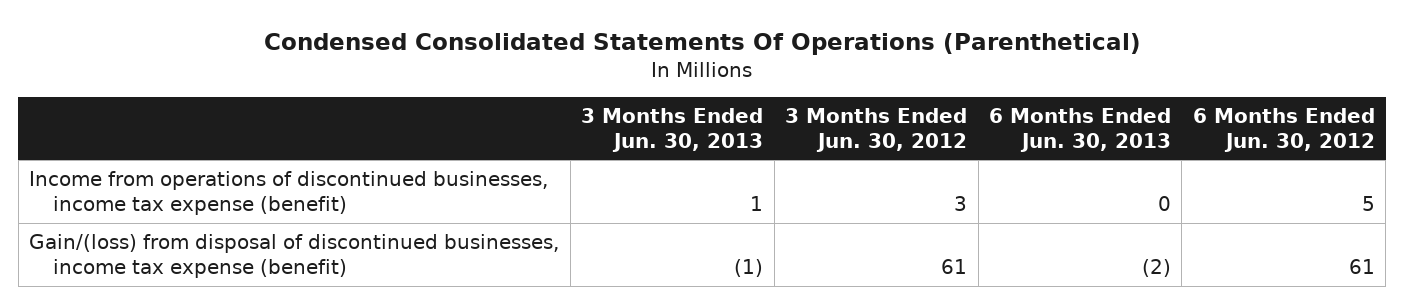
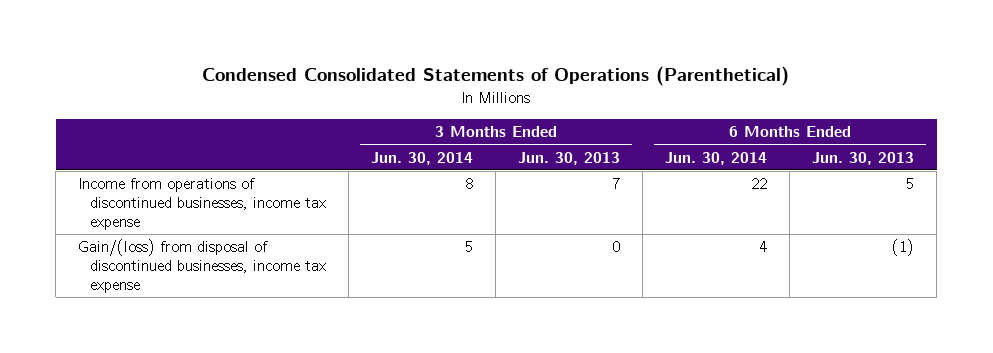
[264,32,1142,55] Condensed Consolidated Statements Of Operations (Parenthetical) -> [202,65,790,86] Condensed Consolidated Statements of Operations (Parenthetical)
[785,108,968,152] 3 Months Ended Jun. 30, 2012 -> none
[1192,108,1375,152] 6 Months Ended Jun. 30, 2012 -> none
none -> [371,151,474,165] Jun. 30, 2014
none -> [665,151,768,165] Jun. 30, 2014
[29,171,549,216] Income from operations of discontinued businesses, income tax expense (benefit) -> [78,178,327,230] Income from operations of discontinued businesses, income tax expense
[750,196,764,212] 1 -> [612,178,621,190] 7
[1158,196,1172,212] 0 -> [906,178,915,190] 5
[29,234,560,279] Gain/(loss) from disposal of discontinued businesses, income tax expense (benefit) -> [78,239,327,293] Gain/(loss) from disposal of discontinued businesses, income tax expense
[734,259,764,278] (1) -> [612,241,621,253] 0
[1142,259,1172,278] (2) -> [892,239,915,257] (1)

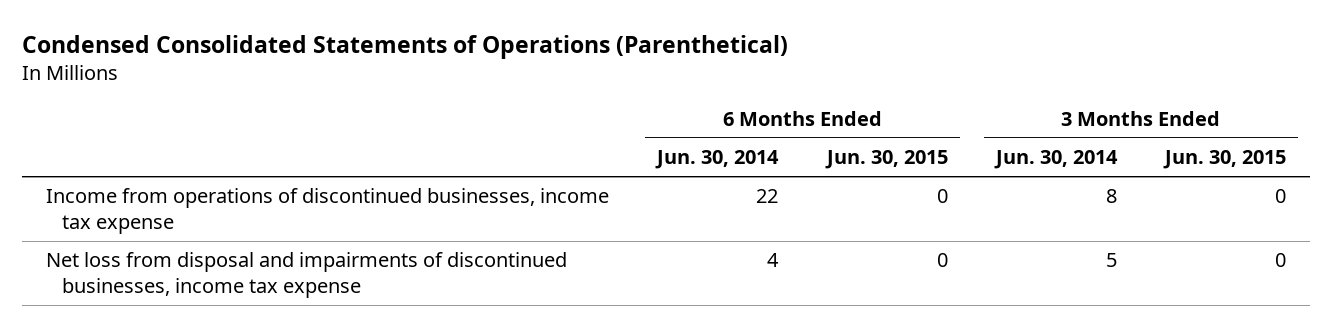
[518,151,621,165] Jun. 30, 2013 -> none
[812,151,915,165] Jun. 30, 2013 -> none
none -> [824,150,948,170] Jun. 30, 2015
none -> [1163,150,1287,170] Jun. 30, 2015
[78,239,327,293] Gain/(loss) from disposal of discontinued businesses, income tax expense -> [46,252,568,298] Net loss from disposal and impairments of discontinued businesses, income tax expense

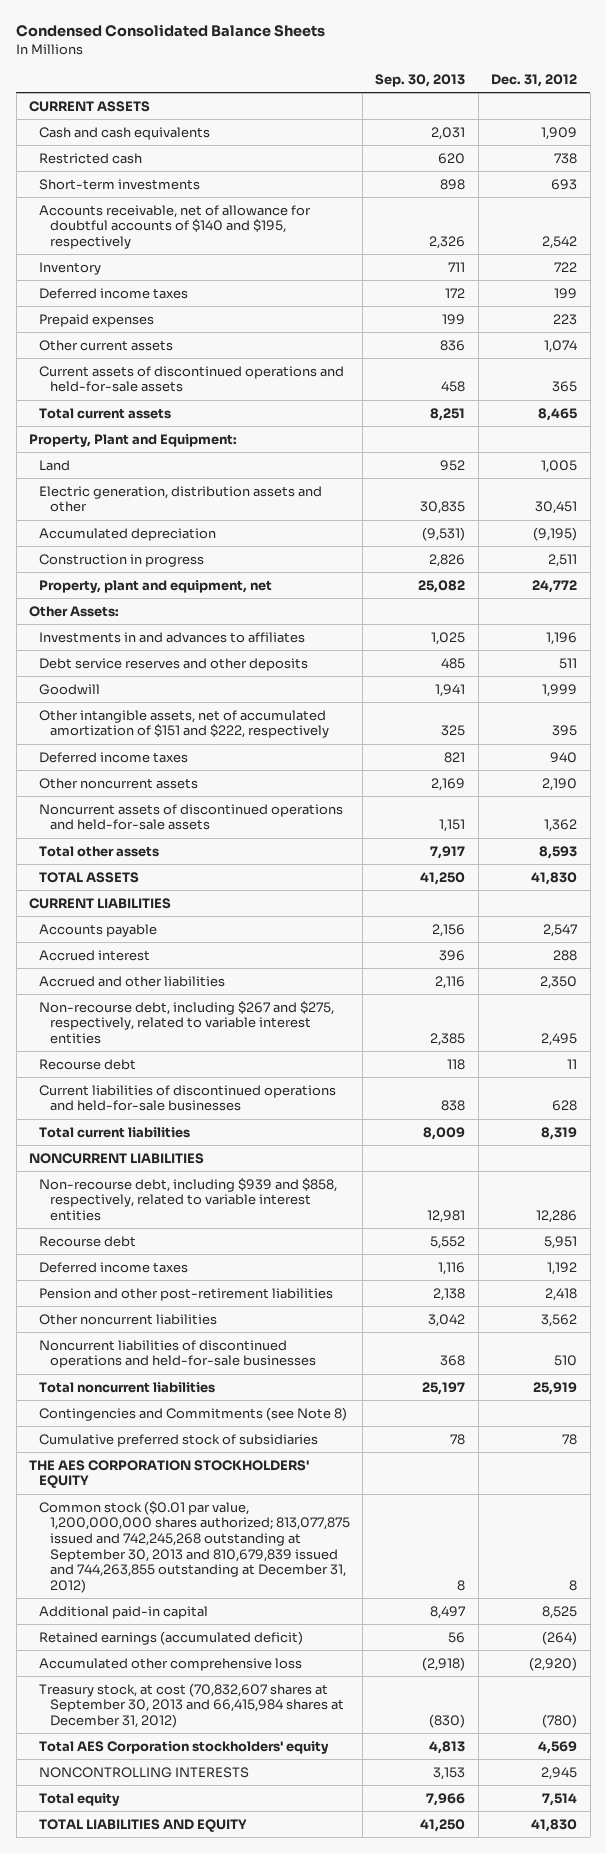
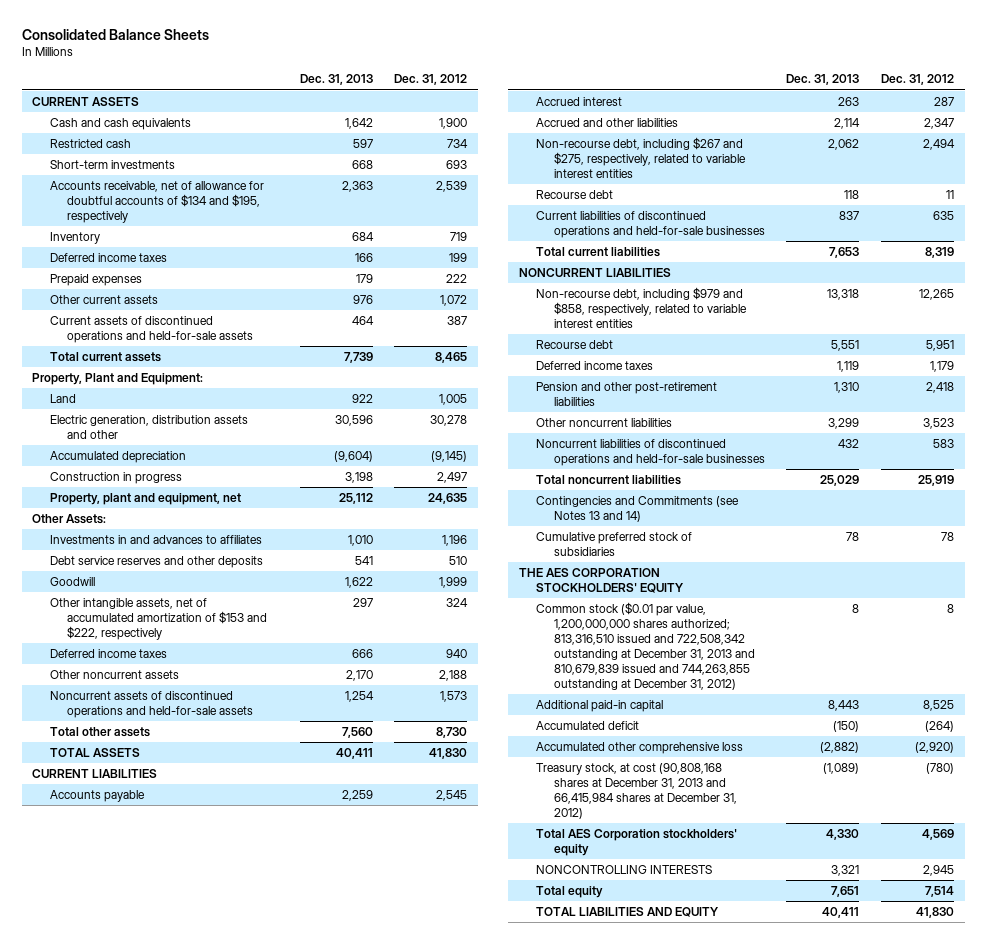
[16,24,326,38] Condensed Consolidated Balance Sheets -> [21,29,209,41] Consolidated Balance Sheets
[375,73,466,87] Sep. 30, 2013 -> none
none -> [299,74,373,86] Dec. 31, 2013
[541,126,578,140] 1,909 -> [439,117,468,129] 1,900
[554,152,578,164] 738 -> [447,138,469,148] 734
[39,204,312,249] Accounts receivable, net of allowance for doubtful accounts of $140 and $195, respectively -> [49,180,264,224] Accounts receivable, net of allowance for doubtful accounts of $134 and $195, respectively
[542,235,578,249] 2,542 -> [436,180,468,192] 2,539
[554,261,578,272] 722 -> [450,231,468,241] 719
[553,313,578,325] 223 -> [446,273,468,283] 222
[544,339,578,353] 1,074 -> [440,294,468,306] 1,072
[552,381,578,393] 365 -> [447,315,468,325] 387
[535,501,578,515] 30,451 -> [430,414,468,426] 30,278
[533,526,578,541] (9,195) -> [431,450,468,462] (9,145)
[548,553,578,567] 2,511 -> [437,471,468,483] 2,497
[532,579,578,593] 24,772 -> [428,492,468,504] 24,635
[559,657,578,669] 511 -> [449,555,468,565] 510
[39,709,329,739] Other intangible assets, net of accumulated amortization of $151 and $222, respectively -> [49,597,267,641] Other intangible assets, net of accumulated amortization of $153 and $222, respectively
[552,725,578,737] 395 -> [446,597,469,607] 324
[542,777,578,791] 2,190 -> [439,669,468,681] 2,188
[544,819,578,833] 1,362 -> [440,690,468,702] 1,573
[539,845,578,859] 8,593 -> [436,726,468,738] 8,730
[543,923,578,937] 2,547 -> [436,789,468,801] 2,545
[553,949,578,961] 288 -> [934,96,955,106] 287
[540,975,578,989] 2,350 -> [924,117,955,129] 2,347
[541,1032,578,1046] 2,495 -> [923,138,956,150] 2,494
[552,1100,578,1112] 628 -> [933,210,955,220] 635
[39,1177,338,1221] Non-recourse debt, including $939 and $858, respectively, related to variable interest entities -> [536,286,747,329] Non-recourse debt, including $979 and $858, respectively, related to variable interest entities
[536,1209,578,1223] 12,286 -> [919,288,955,300] 12,265
[547,1261,578,1275] 1,192 -> [930,360,955,372] 1,179
[541,1313,578,1327] 3,562 -> [923,417,955,429] 3,523
[554,1355,578,1367] 510 -> [933,438,955,448] 583
[39,1406,348,1421] Contingencies and Commitments (see Note 8) -> [536,495,740,522] Contingencies and Commitments (see Notes 13 and 14)
[39,1500,350,1593] Common stock ($0.01 par value, 1,200,000,000 shares authorized; 813,077,875 issued and 742,245,268 outstanding at September 30, 2013 and 810,679,839 issued and 744,263,855 outstanding at December 31, 2012) -> [536,601,755,691] Common stock ($0.01 par value, 1,200,000,000 shares authorized; 813,316,510 issued and 722,508,342 outstanding at December 31, 2013 and 810,679,839 issued and 744,263,855 outstanding at December 31, 2012)
[39,1630,304,1645] Retained earnings (accumulated deficit) -> [536,720,640,730] Accumulated deficit
[39,1682,344,1728] Treasury stock, at cost (70,832,607 shares at September 30, 2013 and 66,415,984 shares at December 31, 2012) -> [536,762,737,820] Treasury stock, at cost (90,808,168 shares at December 31, 2013 and 66,415,984 shares at December 31, 2012)

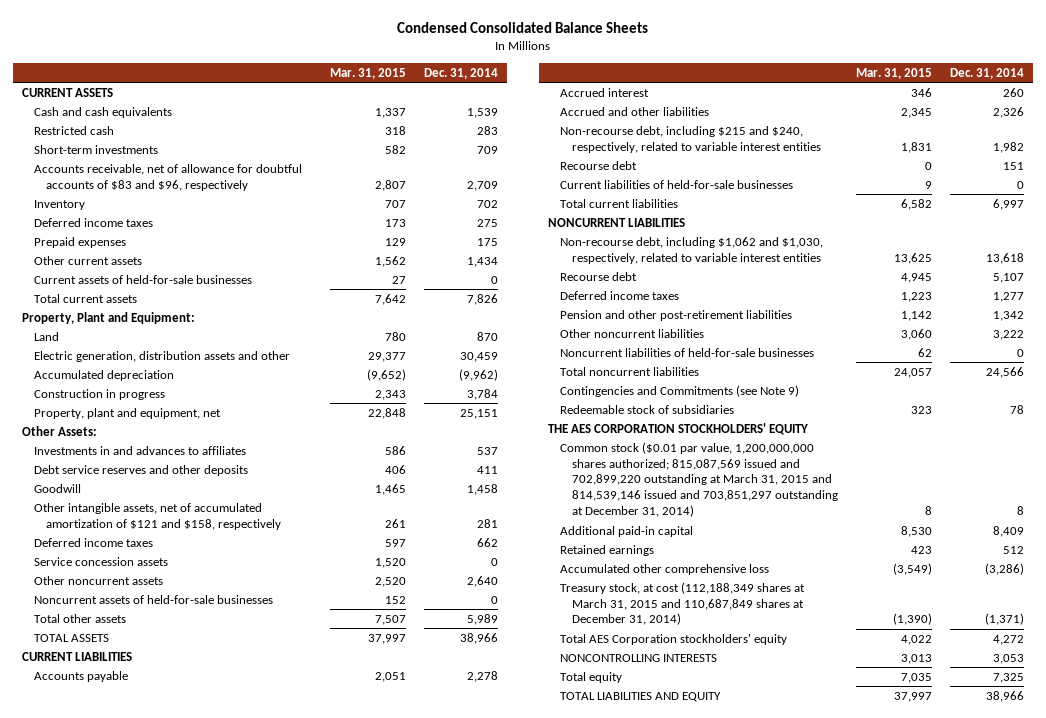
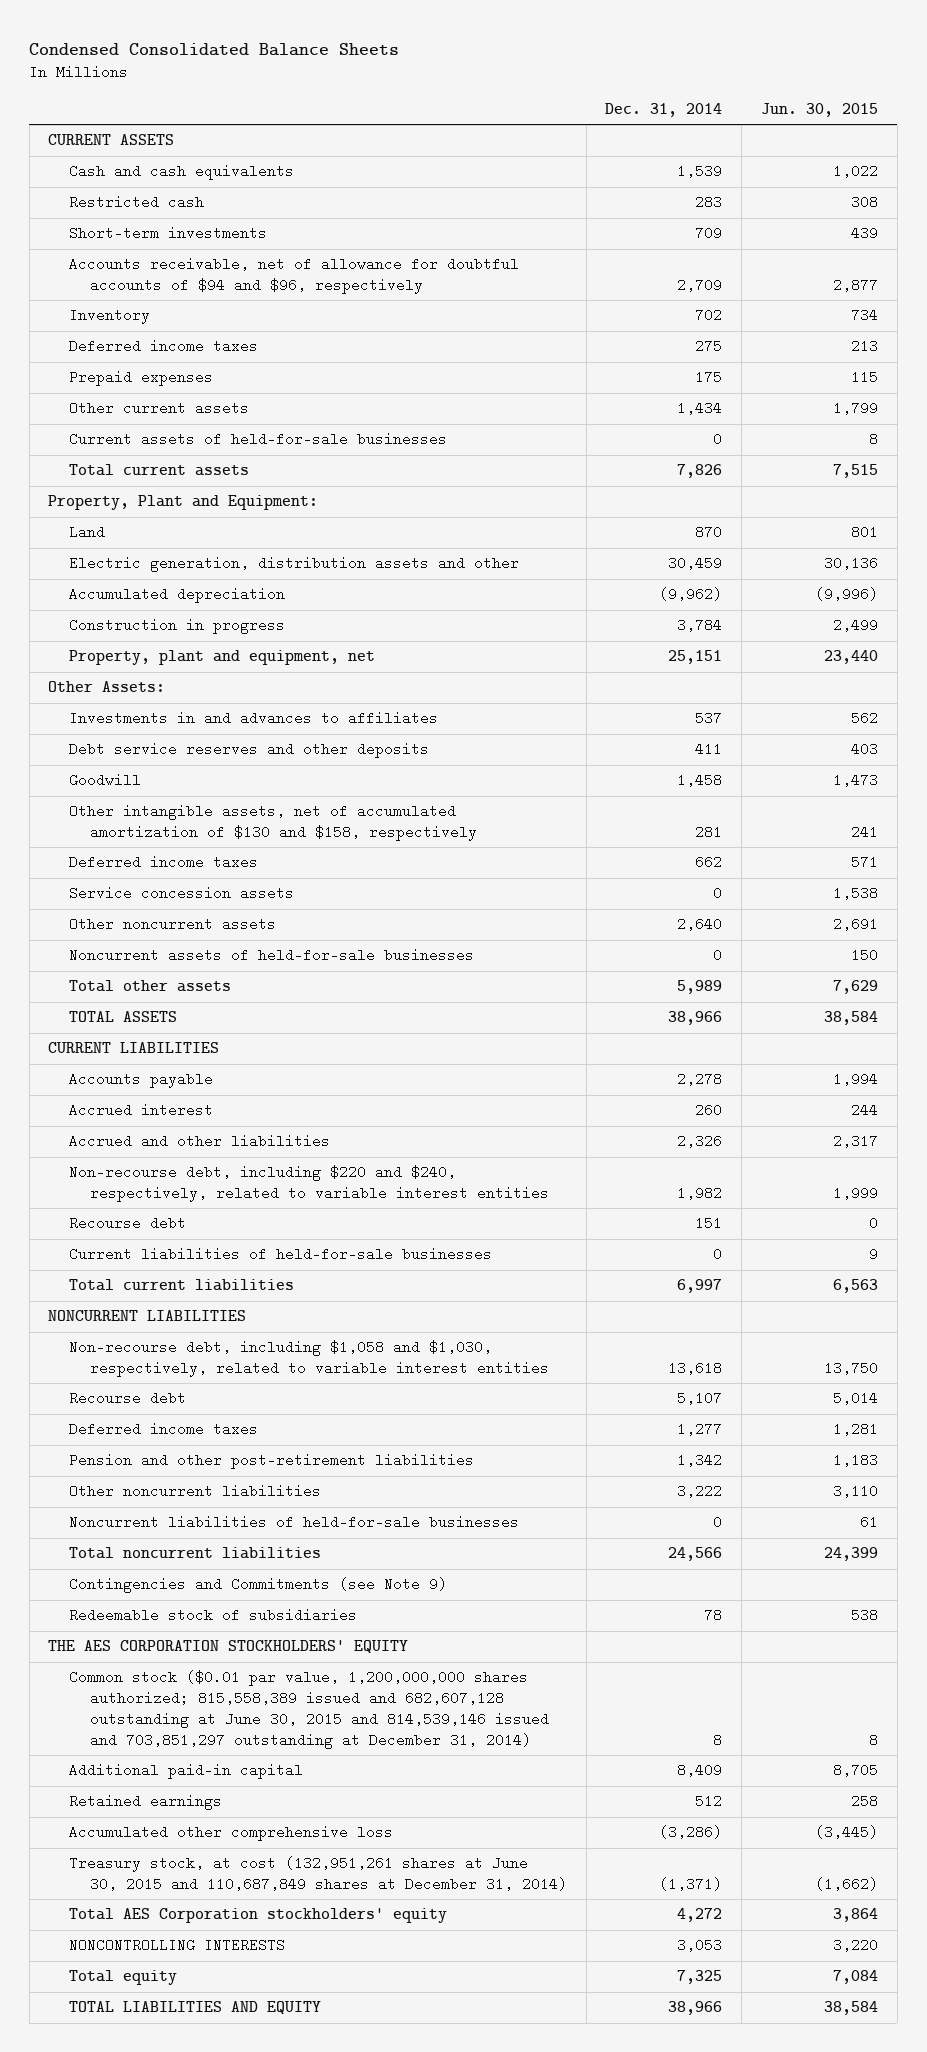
[329,67,406,79] Mar. 31, 2015 -> none
none -> [761,103,879,118] Jun. 30, 2015
[34,163,303,191] Accounts receivable, net of allowance for doubtful accounts of $83 and $96, respectively -> [69,257,520,295] Accounts receivable, net of allowance for doubtful accounts of $94 and $96, respectively
[34,502,281,530] Other intangible assets, net of accumulated amortization of $121 and $158, respectively -> [69,804,477,842] Other intangible assets, net of accumulated amortization of $130 and $158, respectively
[559,125,821,153] Non-recourse debt, including $215 and $240, respectively, related to variable interest entities -> [69,1165,549,1203] Non-recourse debt, including $220 and $240, respectively, related to variable interest entities
[559,236,823,264] Non-recourse debt, including $1,062 and $1,030, respectively, related to variable interest entities -> [69,1340,549,1378] Non-recourse debt, including $1,058 and $1,030, respectively, related to variable interest entities
[559,441,838,518] Common stock ($0.01 par value, 1,200,000,000 shares authorized; 815,087,569 issued and 702,899,220 outstanding at March 31, 2015 and 814,539,146 issued and 703,851,297 outstanding at December 31, 2014) -> [69,1670,549,1749] Common stock ($0.01 par value, 1,200,000,000 shares authorized; 815,558,389 issued and 682,607,128 outstanding at June 30, 2015 and 814,539,146 issued and 703,851,297 outstanding at December 31, 2014)
[559,581,805,626] Treasury stock, at cost (112,188,349 shares at March 31, 2015 and 110,687,849 shares at December 31, 2014) -> [69,1856,567,1892] Treasury stock, at cost (132,951,261 shares at June 30, 2015 and 110,687,849 shares at December 31, 2014)

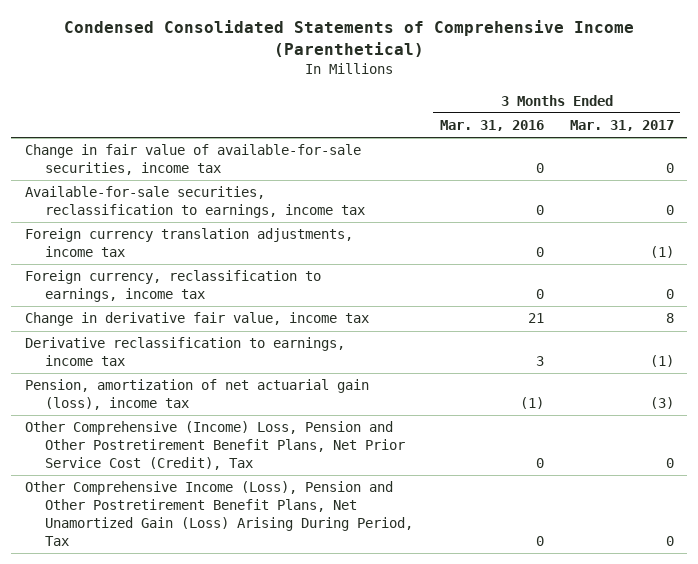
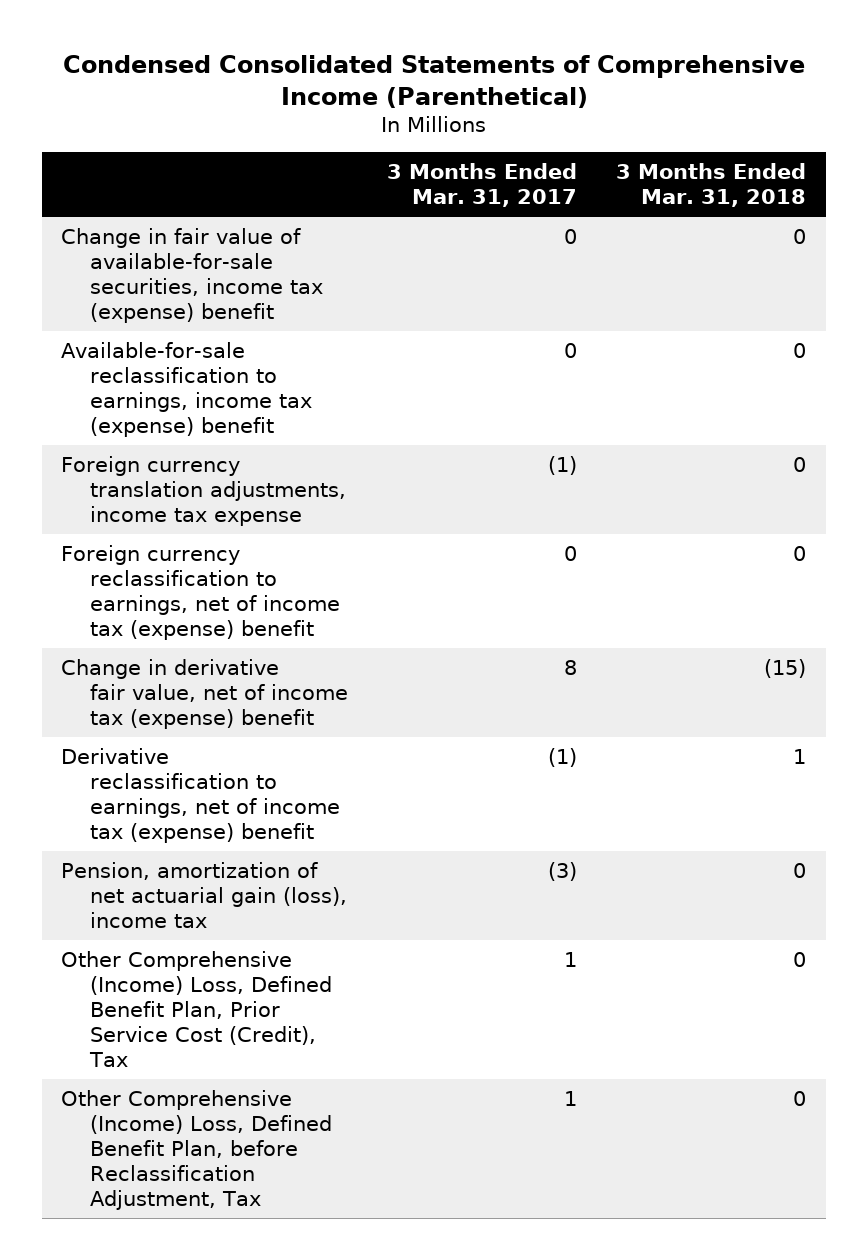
[439,120,544,132] Mar. 31, 2016 -> none
none -> [616,163,807,208] 3 Months Ended Mar. 31, 2018
[24,144,361,176] Change in fair value of available-for-sale securities, income tax -> [61,228,323,323] Change in fair value of available-for-sale securities, income tax (expense) benefit
[24,186,366,219] Available-for-sale securities, reclassification to earnings, income tax -> [61,342,312,437] Available-for-sale reclassification to earnings, income tax (expense) benefit
[24,228,353,258] Foreign currency translation adjustments, income tax -> [61,456,346,526] Foreign currency translation adjustments, income tax expense
[24,270,321,303] Foreign currency, reclassification to earnings, income tax -> [61,545,340,640] Foreign currency reclassification to earnings, net of income tax (expense) benefit
[24,312,369,327] Change in derivative fair value, income tax -> [61,659,348,729] Change in derivative fair value, net of income tax (expense) benefit
[24,337,345,367] Derivative reclassification to earnings, income tax -> [61,748,340,843] Derivative reclassification to earnings, net of income tax (expense) benefit
[24,481,414,546] Other Comprehensive Income (Loss), Pension and Other Postretirement Benefit Plans, Net Unamortized Gain (Loss) Arising During Period, Tax -> none
[24,421,406,470] Other Comprehensive (Income) Loss, Pension and Other Postretirement Benefit Plans, Net Prior Service Cost (Credit), Tax -> [61,951,332,1067] Other Comprehensive (Income) Loss, Defined Benefit Plan, Prior Service Cost (Credit), Tax
[665,457,674,468] 0 -> [564,952,578,968] 1
none -> [61,1090,332,1210] Other Comprehensive (Income) Loss, Defined Benefit Plan, before Reclassification Adjustment, Tax

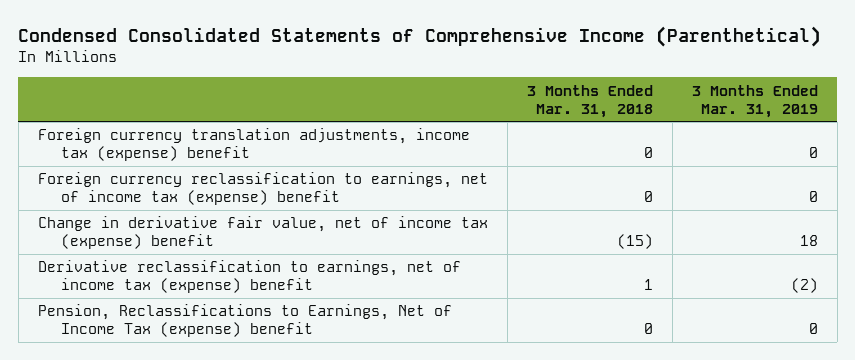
[387,163,578,208] 3 Months Ended Mar. 31, 2017 -> none
none -> [691,84,818,118] 3 Months Ended Mar. 31, 2019
[61,228,323,323] Change in fair value of available-for-sale securities, income tax (expense) benefit -> none
[61,342,312,437] Available-for-sale reclassification to earnings, income tax (expense) benefit -> none
[61,456,346,526] Foreign currency translation adjustments, income tax expense -> [37,128,470,162] Foreign currency translation adjustments, income tax (expense) benefit
[61,951,332,1067] Other Comprehensive (Income) Loss, Defined Benefit Plan, Prior Service Cost (Credit), Tax -> none
[61,1090,332,1210] Other Comprehensive (Income) Loss, Defined Benefit Plan, before Reclassification Adjustment, Tax -> none
[61,862,347,928] Pension, amortization of net actuarial gain (loss), income tax -> [37,304,452,338] Pension, Reclassifications to Earnings, Net of Income Tax (expense) benefit

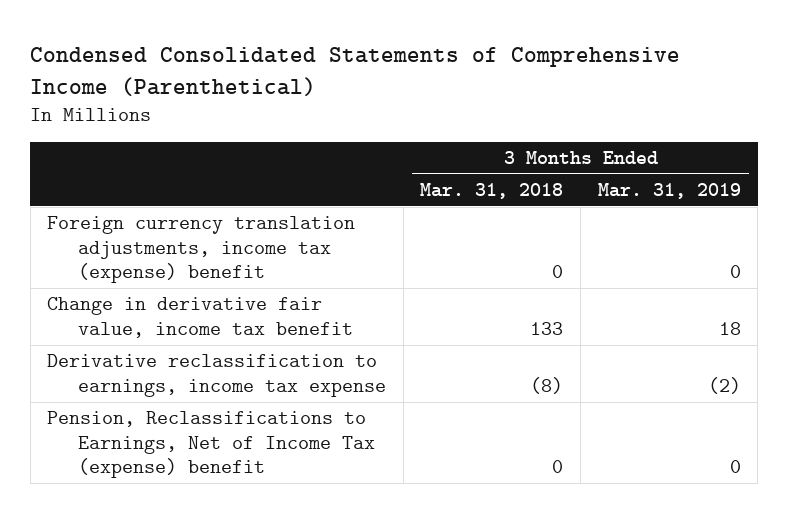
[37,172,488,206] Foreign currency reclassification to earnings, net of income tax (expense) benefit -> none
[37,216,488,250] Change in derivative fair value, net of income tax (expense) benefit -> [47,297,354,338] Change in derivative fair value, income tax benefit
[616,234,653,250] (15) -> [530,321,564,335] 133
[37,260,461,294] Derivative reclassification to earnings, net of income tax (expense) benefit -> [47,354,387,397] Derivative reclassification to earnings, income tax expense
[643,279,653,291] 1 -> [530,376,564,394] (8)

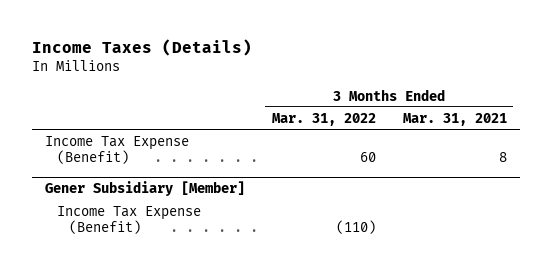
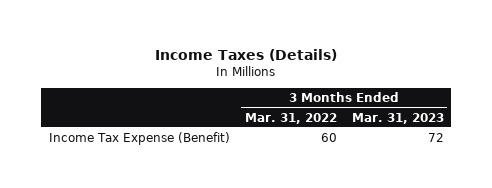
[402,112,507,126] Mar. 31, 2021 -> none
none -> [351,112,444,124] Mar. 31, 2023
[44,181,245,197] Gener Subsidiary [Member] -> none
[56,205,201,235] Income Tax Expense (Benefit) -> none

